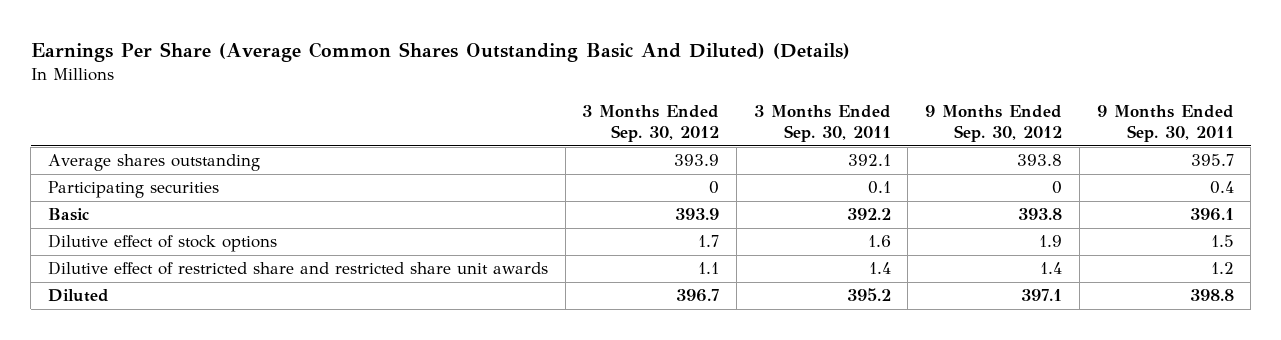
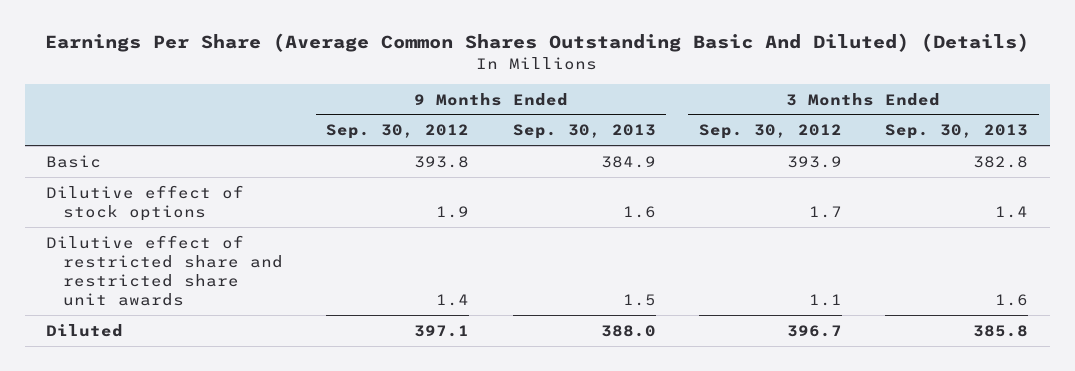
[753,104,891,143] 3 Months Ended Sep. 30, 2011 -> none
[1096,104,1234,143] 9 Months Ended Sep. 30, 2011 -> none
none -> [512,124,656,140] Sep. 30, 2013
none -> [885,124,1029,140] Sep. 30, 2013
[47,154,260,172] Average shares outstanding -> none
[47,181,219,199] Participating securities -> none

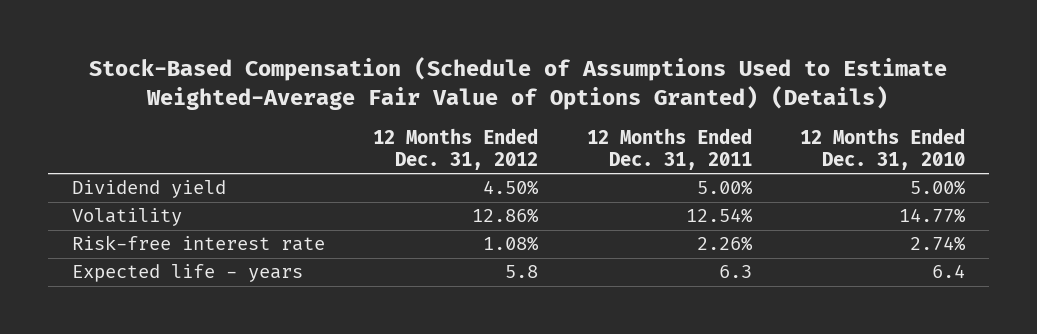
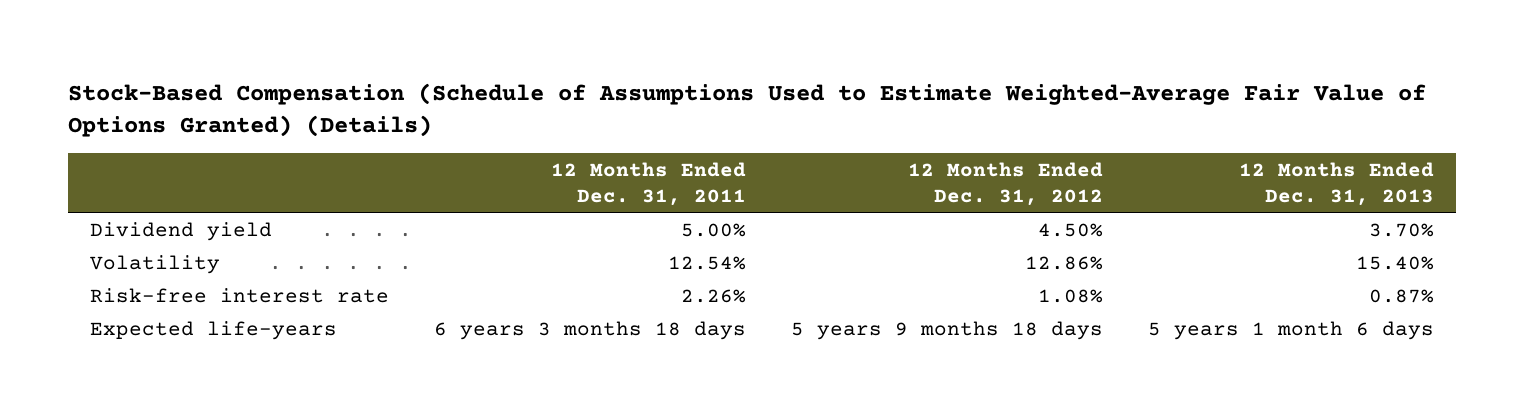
[800,128,966,170] 12 Months Ended Dec. 31, 2010 -> none
none -> [1238,161,1434,206] 12 Months Ended Dec. 31, 2013
[71,264,303,283] Expected life - years -> [90,320,338,340] Expected life-years
[505,265,539,279] 5.8 -> [790,320,1103,340] 5 years 9 months 18 days
[718,265,752,279] 6.3 -> [434,320,747,340] 6 years 3 months 18 days

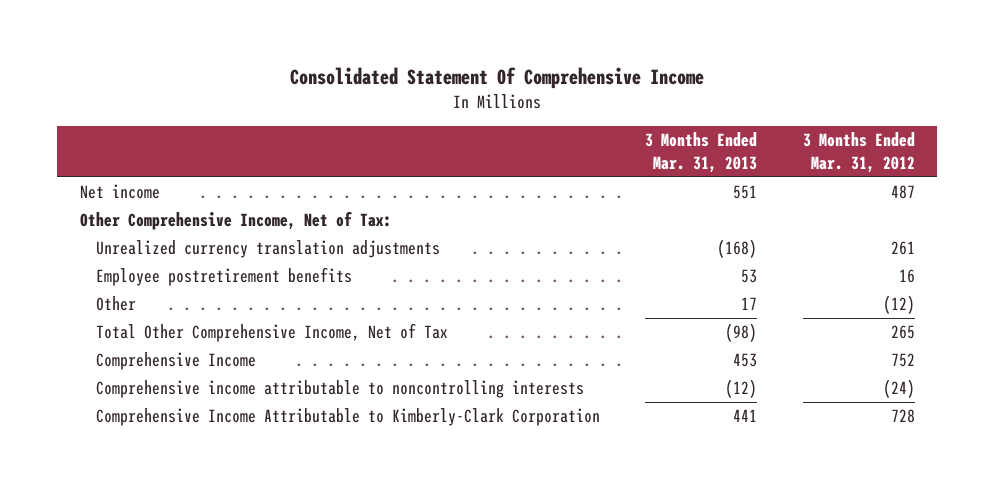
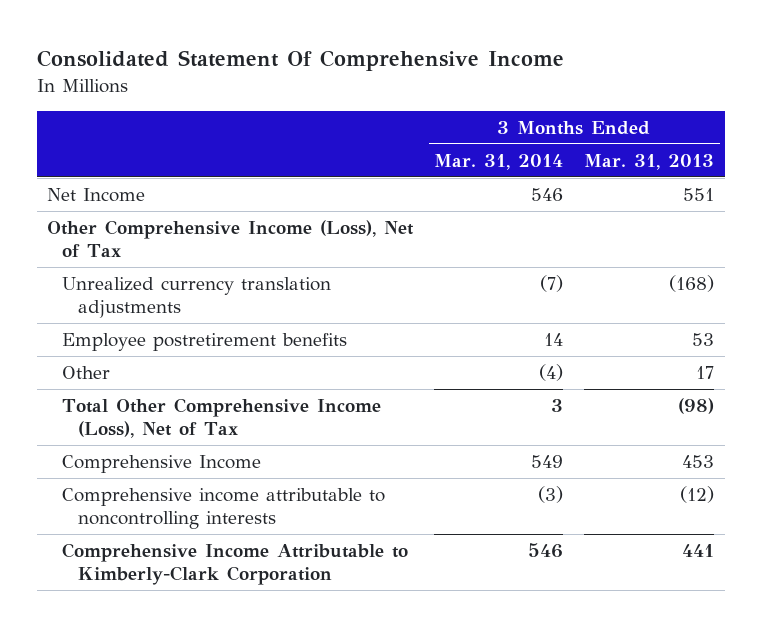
[802,131,915,173] 3 Months Ended Mar. 31, 2012 -> none
none -> [434,153,564,170] Mar. 31, 2014
[79,184,160,200] Net income -> [47,188,146,203] Net Income
[79,211,392,231] Other Comprehensive Income, Net of Tax: -> [47,220,415,258] Other Comprehensive Income (Loss), Net of Tax
[96,323,449,343] Total Other Comprehensive Income, Net of Tax -> [62,398,382,439] Total Other Comprehensive Income (Loss), Net of Tax

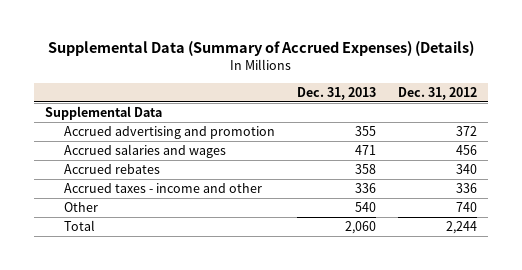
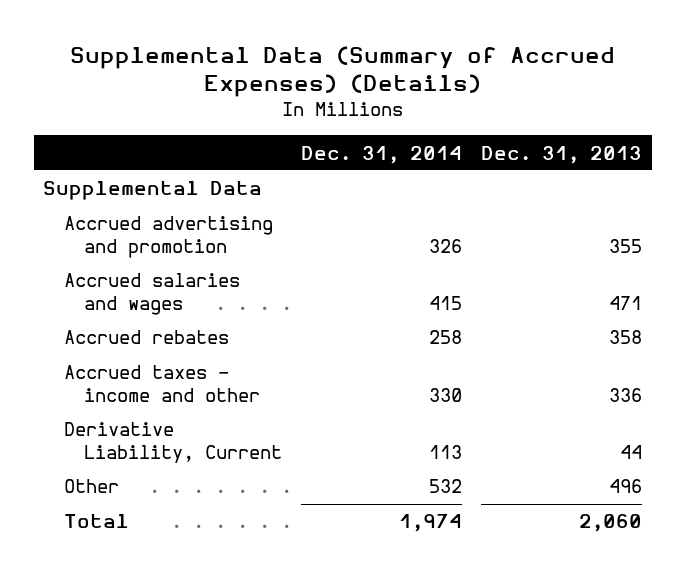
[397,86,477,100] Dec. 31, 2012 -> none
none -> [301,145,463,164] Dec. 31, 2014
none -> [63,422,283,463] Derivative Liability, Current
[355,202,377,213] 540 -> [609,479,643,494] 496

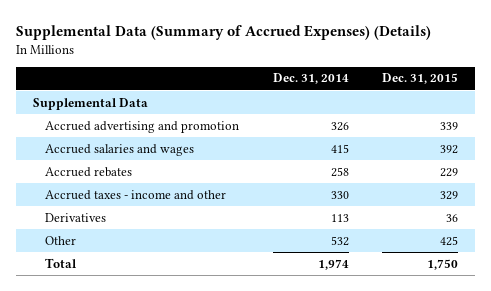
[481,145,643,164] Dec. 31, 2013 -> none
none -> [382,73,459,85] Dec. 31, 2015
[63,422,283,463] Derivative Liability, Current -> [44,212,106,222] Derivatives

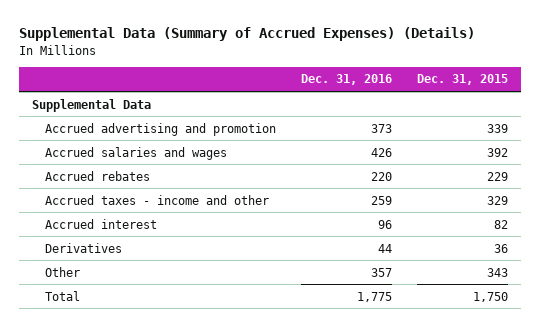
[272,73,349,85] Dec. 31, 2014 -> none
none -> [300,74,392,86] Dec. 31, 2016
none -> [44,218,157,229] Accrued interest
[440,235,459,246] 425 -> [487,267,509,277] 343

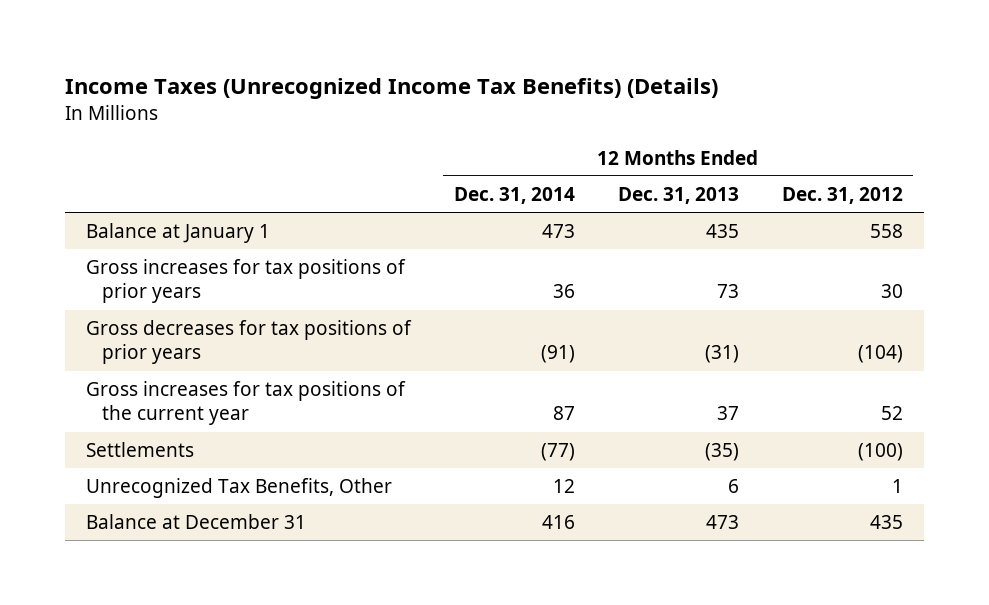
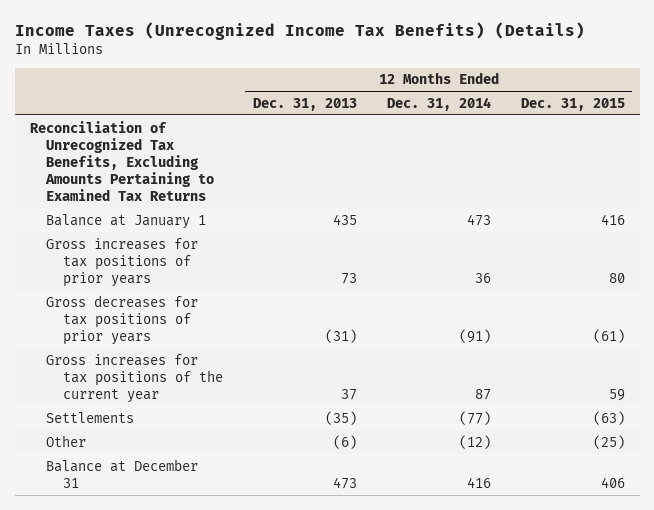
[781,187,903,205] Dec. 31, 2012 -> none
none -> [520,97,625,111] Dec. 31, 2015
none -> [29,120,215,201] Reconciliation of Unrecognized Tax Benefits, Excluding Amounts Pertaining to Examined Tax Returns
[86,478,393,499] Unrecognized Tax Benefits, Other -> [46,434,87,447] Other
[552,479,575,494] 12 -> [458,434,491,449] (12)
[727,479,739,494] 6 -> [332,434,357,449] (6)

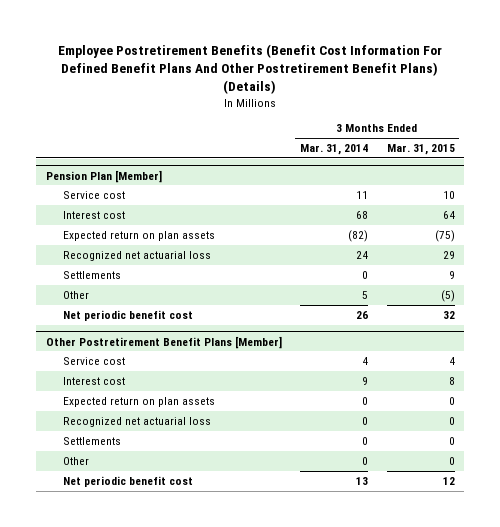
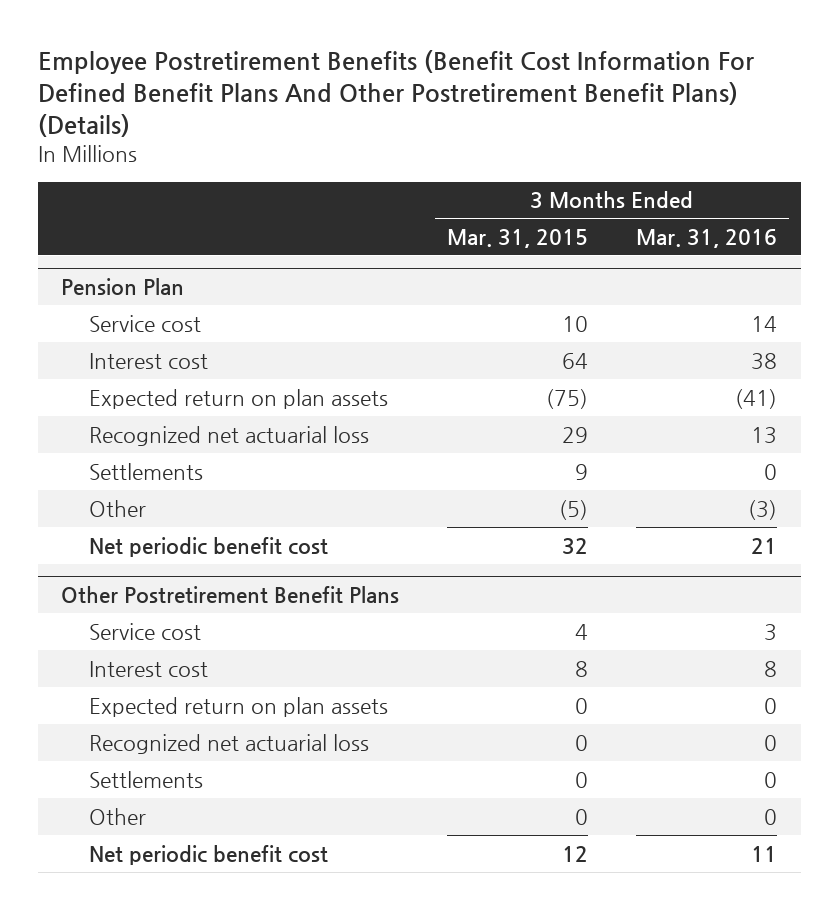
[300,143,369,155] Mar. 31, 2014 -> none
none -> [635,228,777,248] Mar. 31, 2016
[45,169,162,183] Pension Plan [Member] -> [61,277,185,295] Pension Plan
[45,335,282,349] Other Postretirement Benefit Plans [Member] -> [61,585,400,603] Other Postretirement Benefit Plans

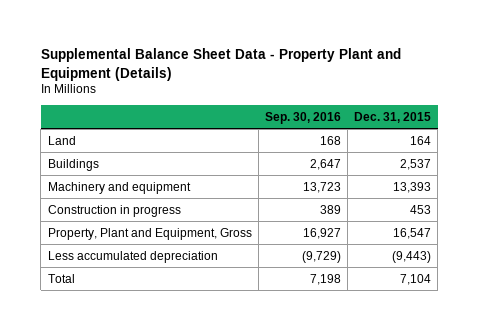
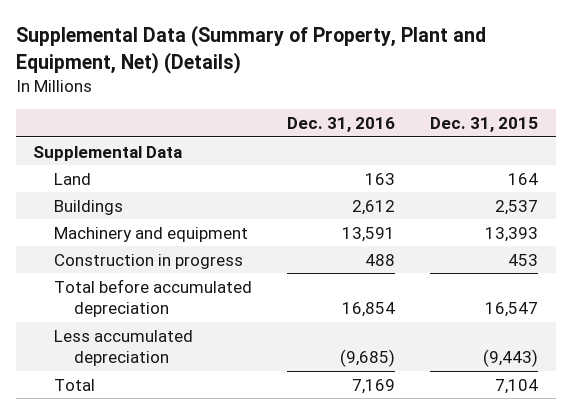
[40,48,401,81] Supplemental Balance Sheet Data - Property Plant and Equipment (Details) -> [15,25,486,74] Supplemental Data (Summary of Property, Plant and Equipment, Net) (Details)
[264,111,341,124] Sep. 30, 2016 -> none
none -> [286,117,395,133] Dec. 31, 2016
none -> [33,145,183,161] Supplemental Data
[47,227,252,240] Property, Plant and Equipment, Gross -> [53,278,252,318] Total before accumulated depreciation

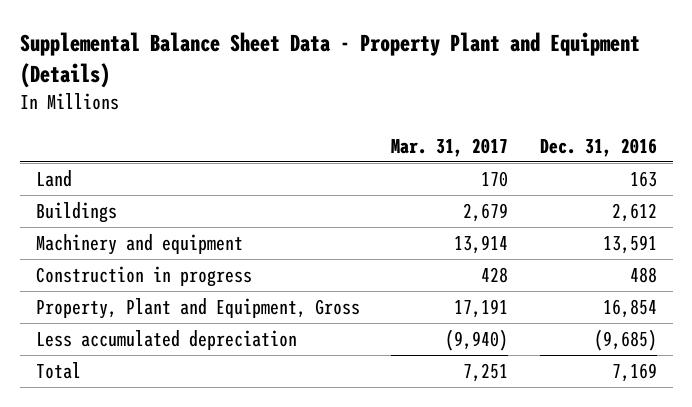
[15,25,486,74] Supplemental Data (Summary of Property, Plant and Equipment, Net) (Details) -> [19,32,640,89] Supplemental Balance Sheet Data - Property Plant and Equipment (Details)
[430,117,539,133] Dec. 31, 2015 -> none
none -> [391,137,509,157] Mar. 31, 2017
[33,145,183,161] Supplemental Data -> none
[53,278,252,318] Total before accumulated depreciation -> [35,298,360,320] Property, Plant and Equipment, Gross

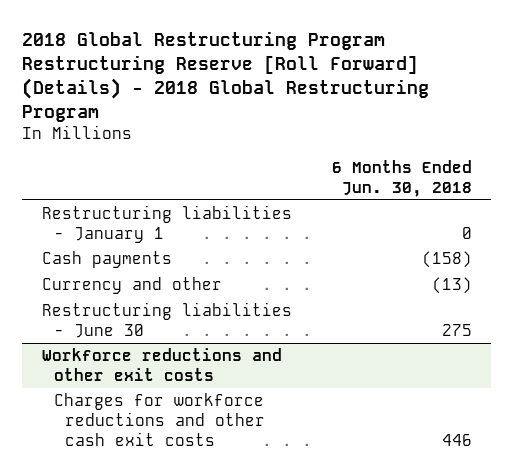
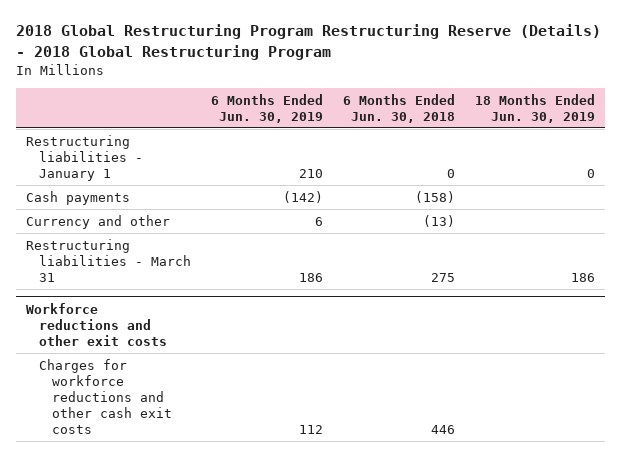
[21,30,429,123] 2018 Global Restructuring Program Restructuring Reserve [Roll Forward] (Details) - 2018 Global Restructuring Program -> [15,24,601,60] 2018 Global Restructuring Program Restructuring Reserve (Details) - 2018 Global Restructuring Program
none -> [210,93,323,123] 6 Months Ended Jun. 30, 2019
none -> [474,93,595,123] 18 Months Ended Jun. 30, 2019
[41,302,292,338] Restructuring liabilities - June 30 -> [25,238,191,282] Restructuring liabilities - March 31

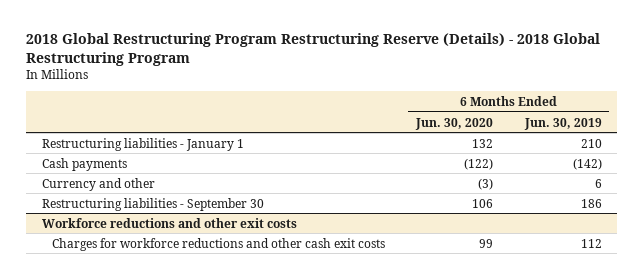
[342,93,455,123] 6 Months Ended Jun. 30, 2018 -> none
[474,93,595,123] 18 Months Ended Jun. 30, 2019 -> none
none -> [415,117,494,130] Jun. 30, 2020
[25,238,191,282] Restructuring liabilities - March 31 -> [41,197,264,211] Restructuring liabilities - September 30

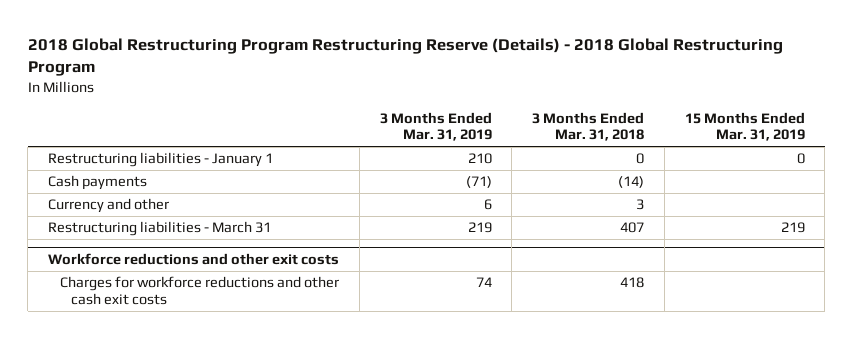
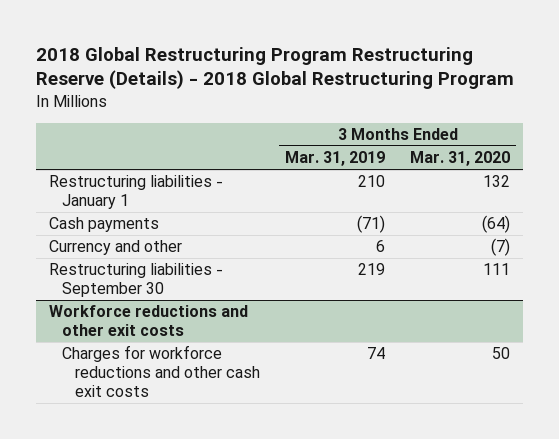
[532,111,645,142] 3 Months Ended Mar. 31, 2018 -> none
[684,111,805,142] 15 Months Ended Mar. 31, 2019 -> none
none -> [410,151,511,167] Mar. 31, 2020
[48,221,272,237] Restructuring liabilities - March 31 -> [48,263,223,297] Restructuring liabilities - September 30

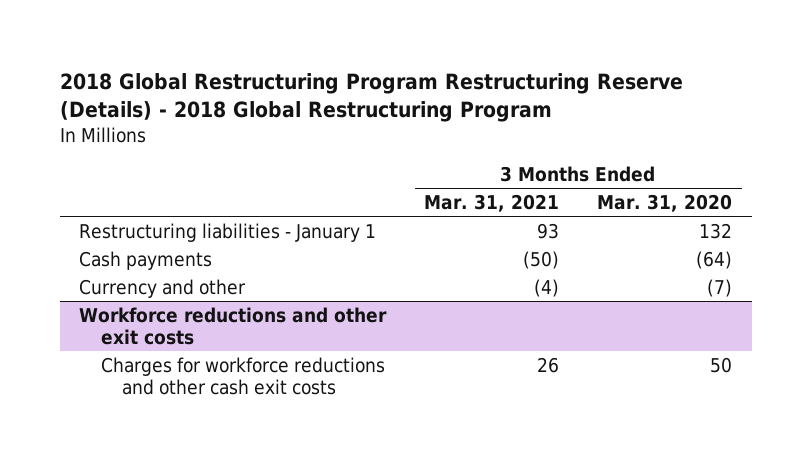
[284,151,385,167] Mar. 31, 2019 -> none
none -> [424,194,560,213] Mar. 31, 2021
[48,263,223,297] Restructuring liabilities - September 30 -> none

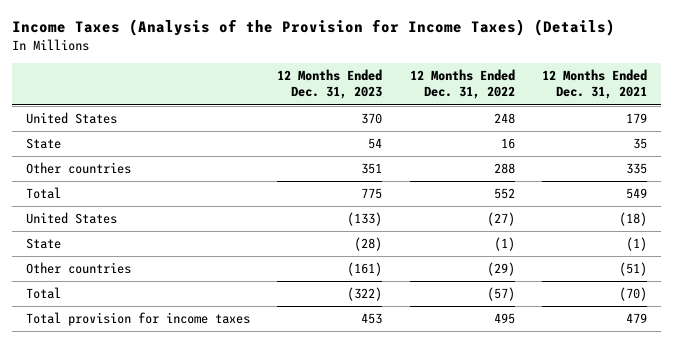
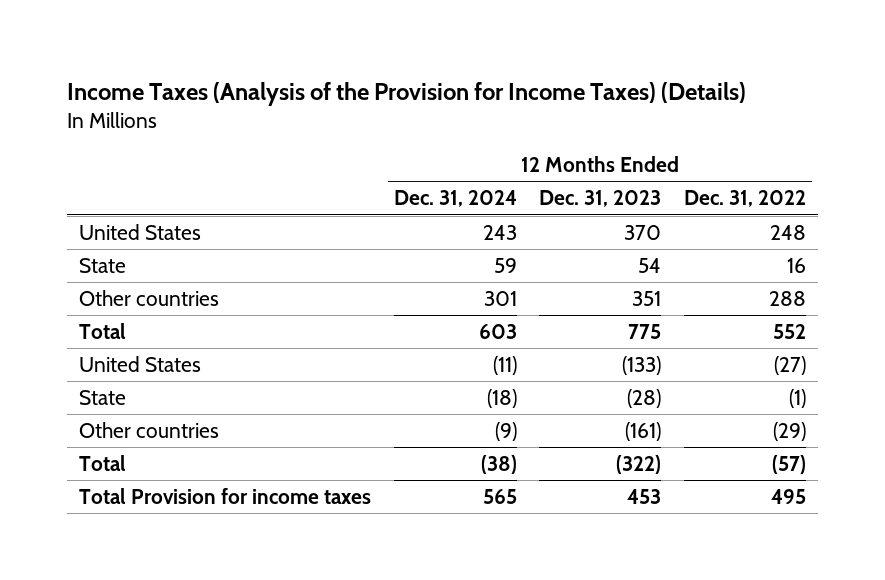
[542,69,648,100] 12 Months Ended Dec. 31, 2021 -> none
none -> [393,190,517,208] Dec. 31, 2024
[25,312,250,327] Total provision for income taxes -> [78,487,371,504] Total Provision for income taxes

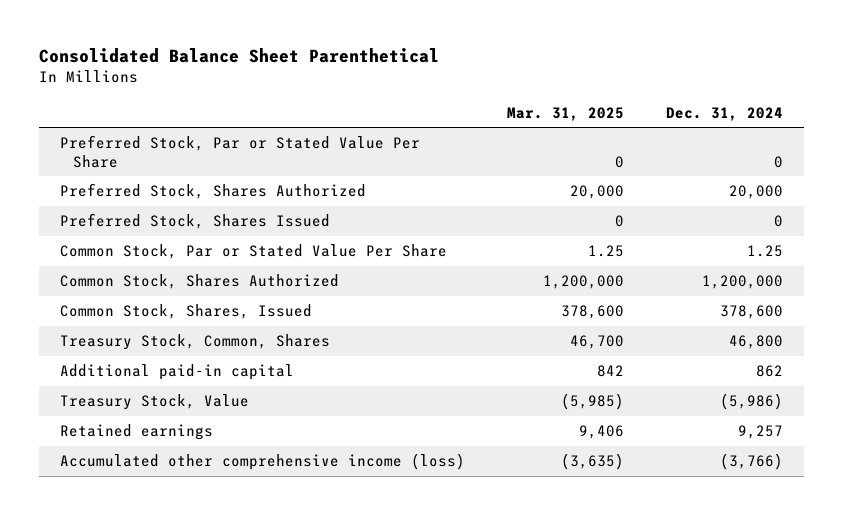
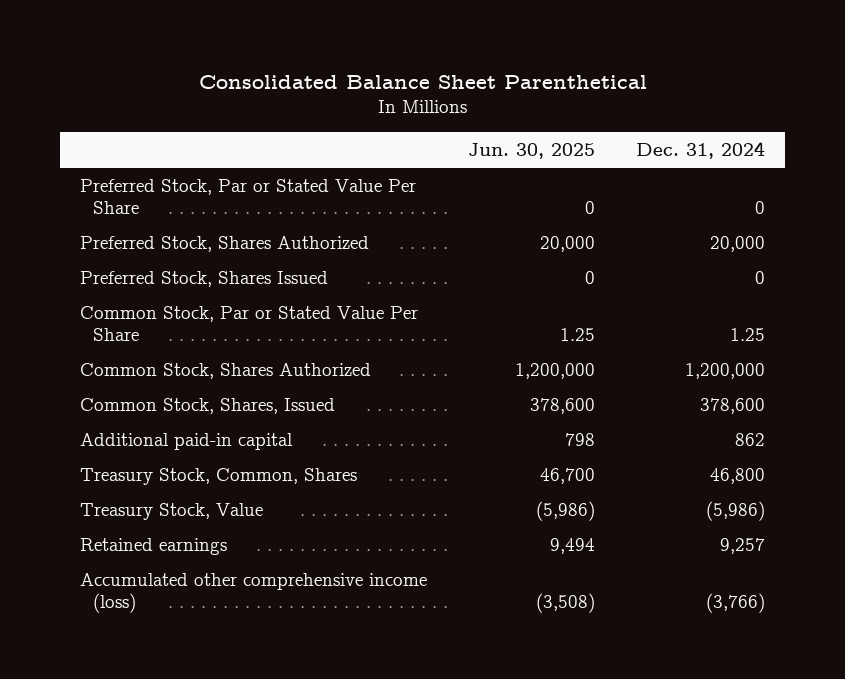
[506,106,624,121] Mar. 31, 2025 -> none
none -> [468,142,596,159] Jun. 30, 2025
[59,334,330,351] Treasury Stock, Common, Shares -> [80,468,358,486] Treasury Stock, Common, Shares

